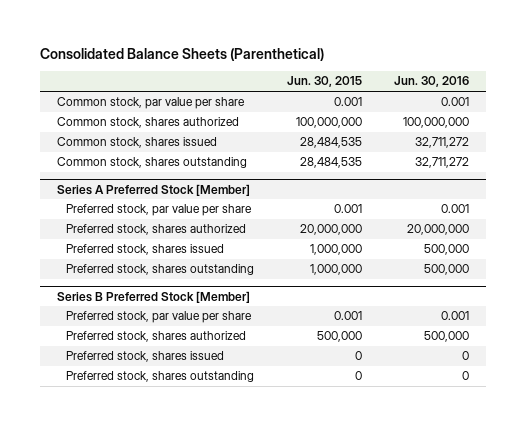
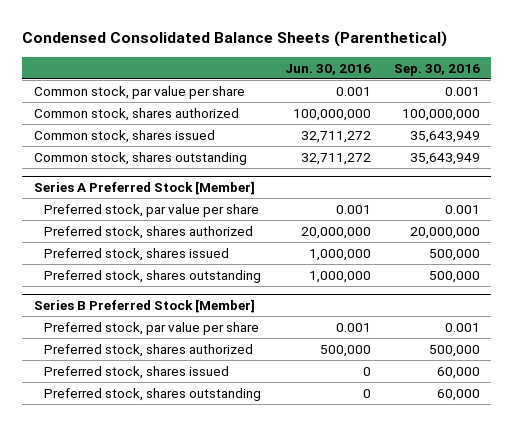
[40,48,325,62] Consolidated Balance Sheets (Parenthetical) -> [22,31,448,48] Condensed Consolidated Balance Sheets (Parenthetical)
[286,76,362,88] Jun. 30, 2015 -> none
none -> [393,63,480,76] Sep. 30, 2016
[424,244,470,256] 500,000 -> [308,248,371,261] 1,000,000
[424,264,470,276] 500,000 -> [308,270,371,283] 1,000,000

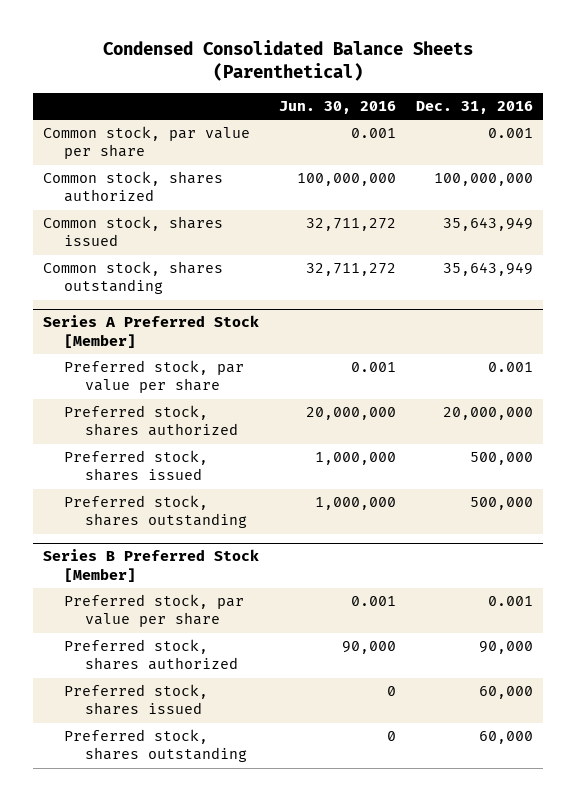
[393,63,480,76] Sep. 30, 2016 -> none
none -> [416,101,534,115] Dec. 31, 2016
[319,344,371,357] 500,000 -> [341,641,396,655] 90,000

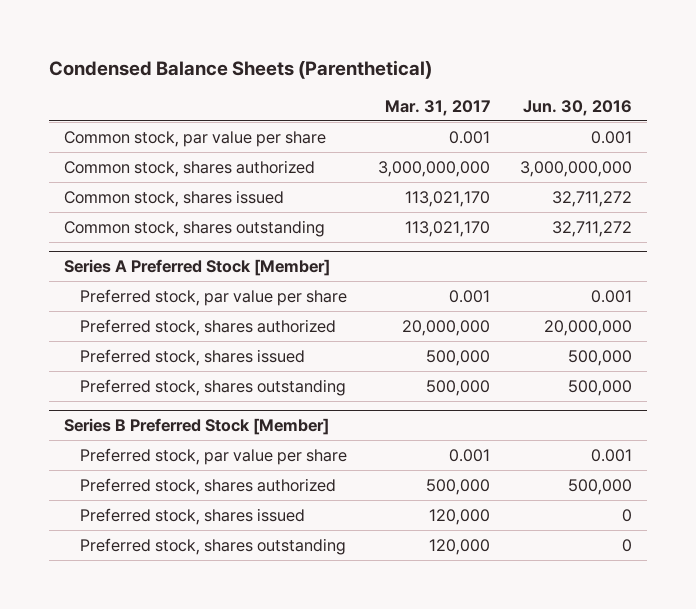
[102,40,473,82] Condensed Consolidated Balance Sheets (Parenthetical) -> [48,59,432,79] Condensed Balance Sheets (Parenthetical)
[416,101,534,115] Dec. 31, 2016 -> none
none -> [384,99,490,116] Mar. 31, 2017
[296,173,396,187] 100,000,000 -> [519,160,632,177] 3,000,000,000
[314,452,396,466] 1,000,000 -> [567,349,632,366] 500,000
[314,497,396,511] 1,000,000 -> [567,379,632,396] 500,000
[341,641,396,655] 90,000 -> [567,478,632,495] 500,000

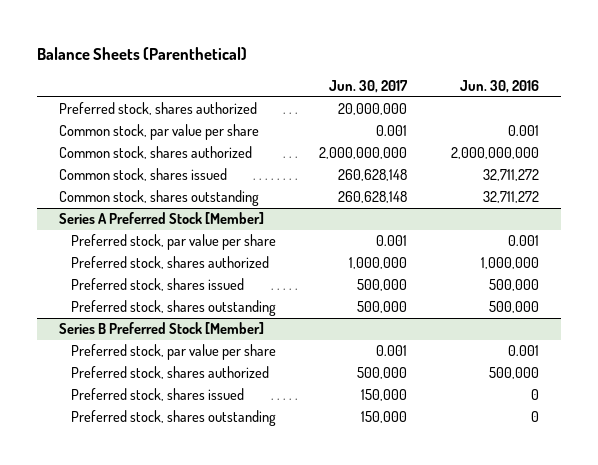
[48,59,432,79] Condensed Balance Sheets (Parenthetical) -> [37,46,248,60] Balance Sheets (Parenthetical)
[384,99,490,116] Mar. 31, 2017 -> none
none -> [329,79,409,93] Jun. 30, 2017
none -> [59,102,258,116] Preferred stock, shares authorized
[519,160,632,177] 3,000,000,000 -> [450,147,539,160] 2,000,000,000
[543,319,632,336] 20,000,000 -> [480,257,539,270] 1,000,000

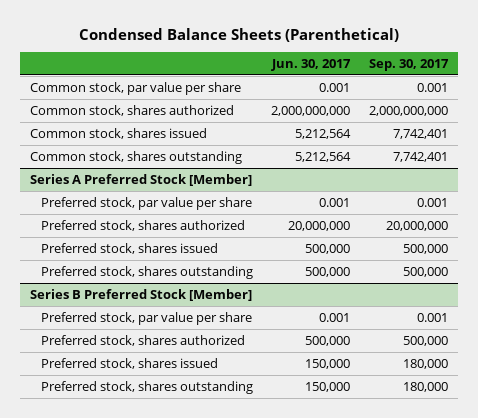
[37,46,248,60] Balance Sheets (Parenthetical) -> [78,27,399,42] Condensed Balance Sheets (Parenthetical)
[459,79,539,93] Jun. 30, 2016 -> none
none -> [369,58,450,71] Sep. 30, 2017
[59,102,258,116] Preferred stock, shares authorized -> none
[338,169,408,182] 260,628,148 -> [295,128,352,139] 5,212,564
[338,191,408,204] 260,628,148 -> [295,151,352,162] 5,212,564
[349,257,408,270] 1,000,000 -> [288,220,351,231] 20,000,000

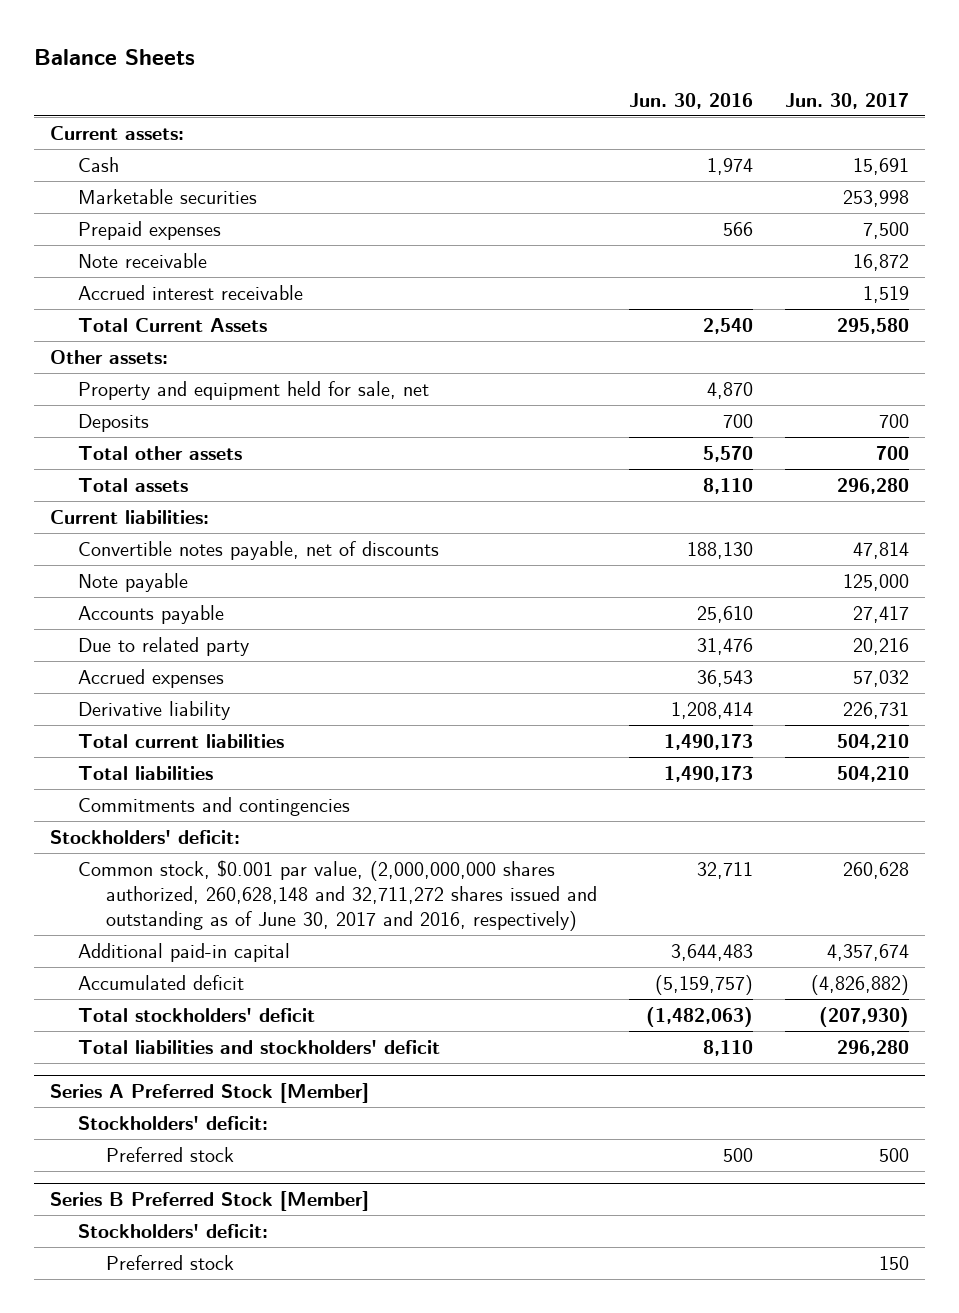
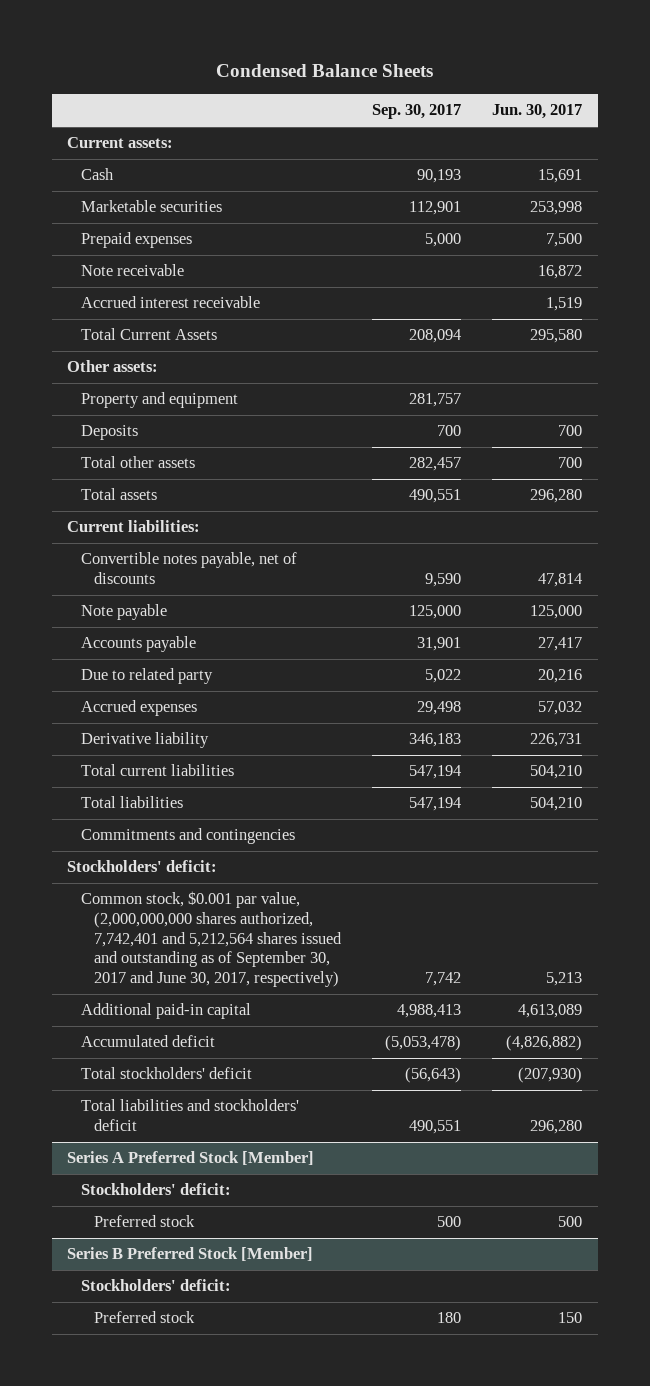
[34,48,196,65] Balance Sheets -> [215,64,433,78] Condensed Balance Sheets
[628,92,753,109] Jun. 30, 2016 -> none
none -> [371,104,461,120] Sep. 30, 2017
[78,380,430,400] Property and equipment held for sale, net -> [80,392,238,409] Property and equipment
[78,859,597,932] Common stock, $0.001 par value, (2,000,000,000 shares authorized, 260,628,148 and 32,711,272 shares issued and outstanding as of June 30, 2017 and 2016, respectively) -> [80,891,342,988] Common stock, $0.001 par value, (2,000,000,000 shares authorized, 7,742,401 and 5,212,564 shares issued and outstanding as of September 30, 2017 and June 30, 2017, respectively)
[842,861,909,879] 260,628 -> [546,972,583,987] 5,213
[826,943,909,961] 4,357,674 -> [518,1004,583,1019] 4,613,089

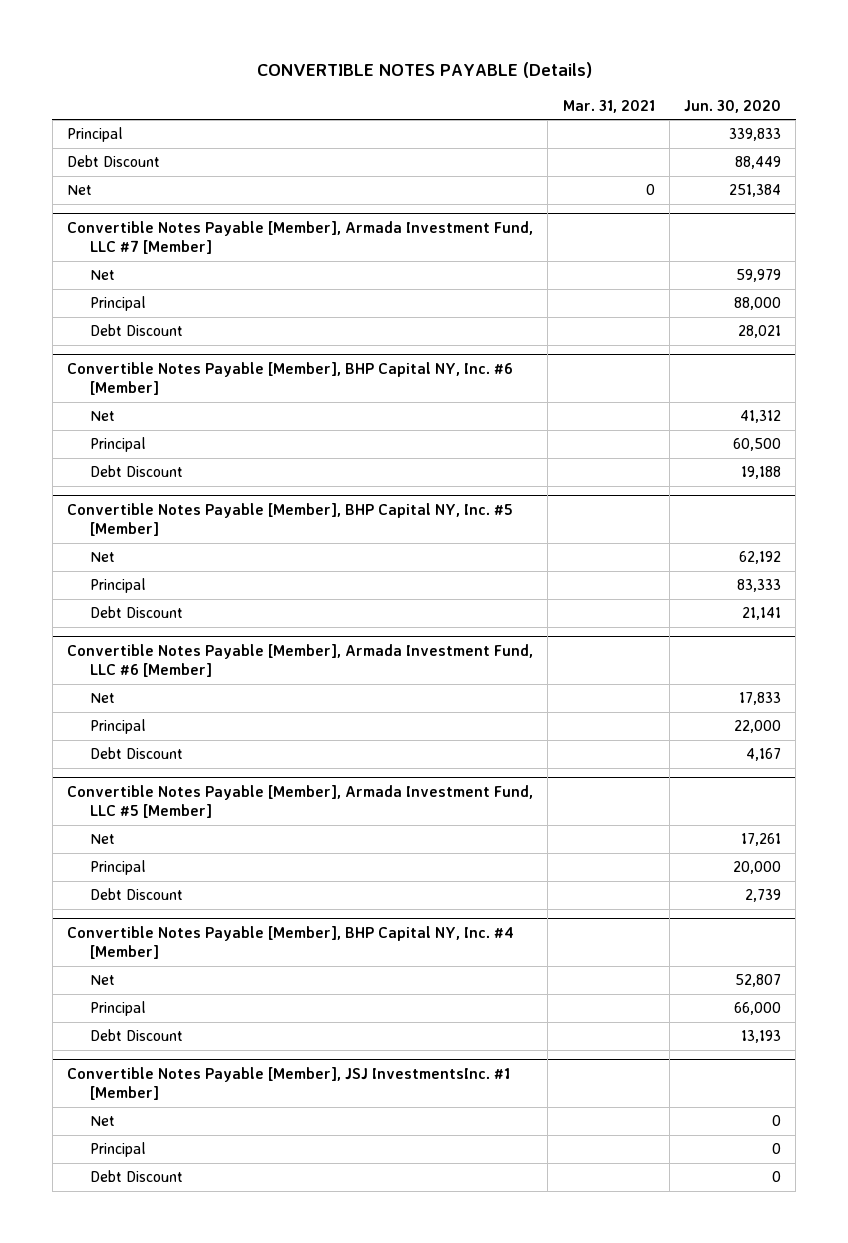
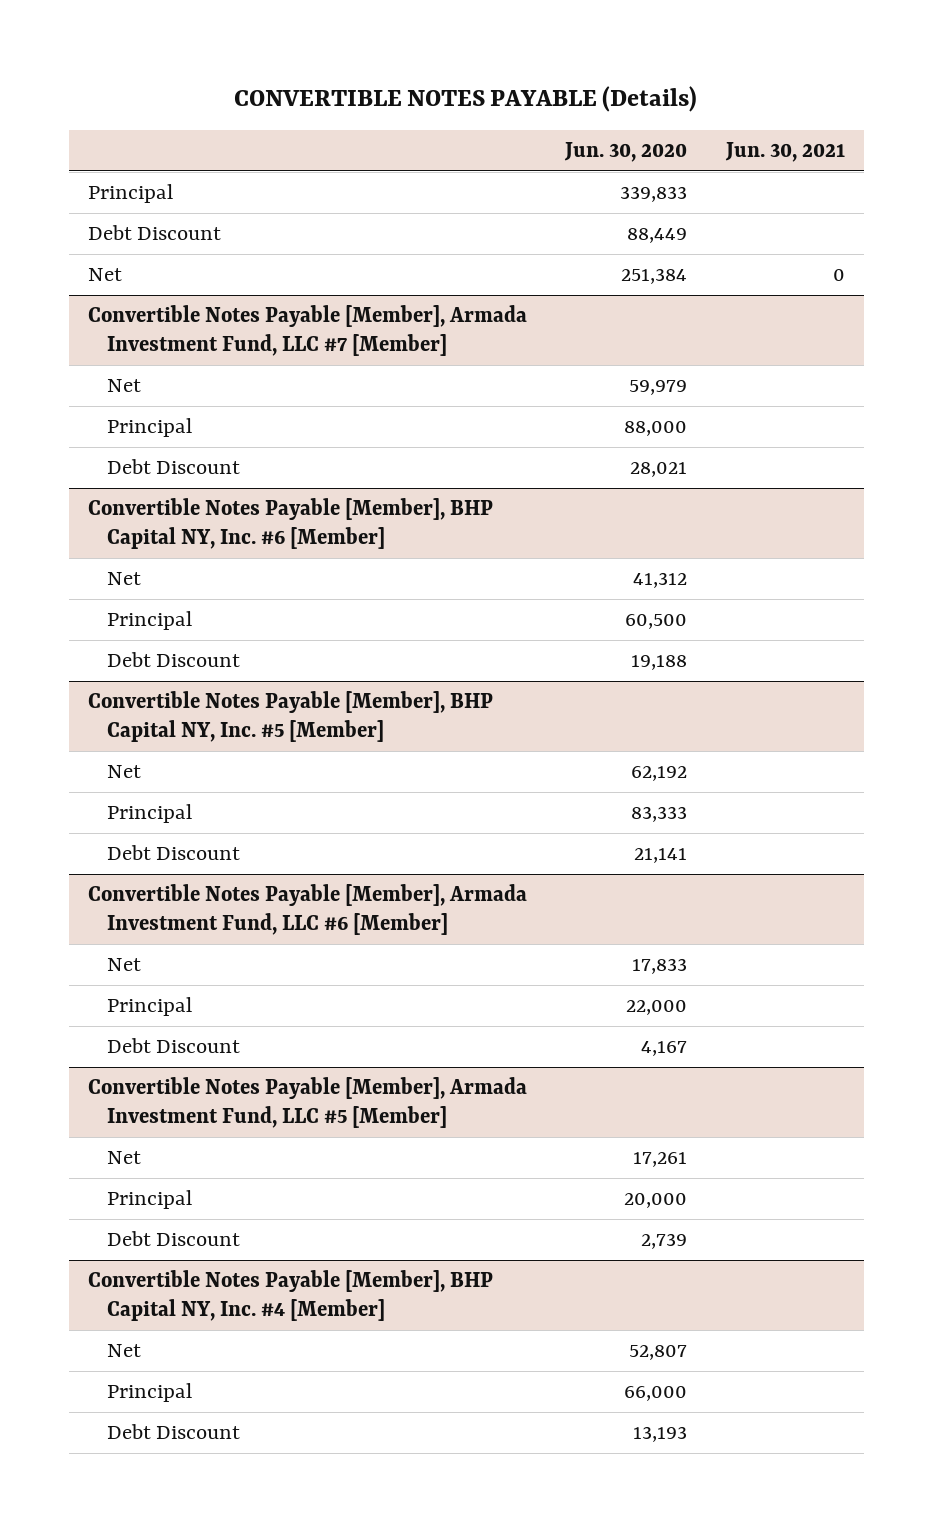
[562,99,655,113] Mar. 31, 2021 -> none
none -> [724,142,845,163] Jun. 30, 2021
[67,1066,511,1100] Convertible Notes Payable [Member], JSJ InvestmentsInc. #1 [Member] -> none
[90,1116,116,1127] Net -> none
[90,1142,147,1158] Principal -> none
[90,1170,184,1183] Debt Discount -> none

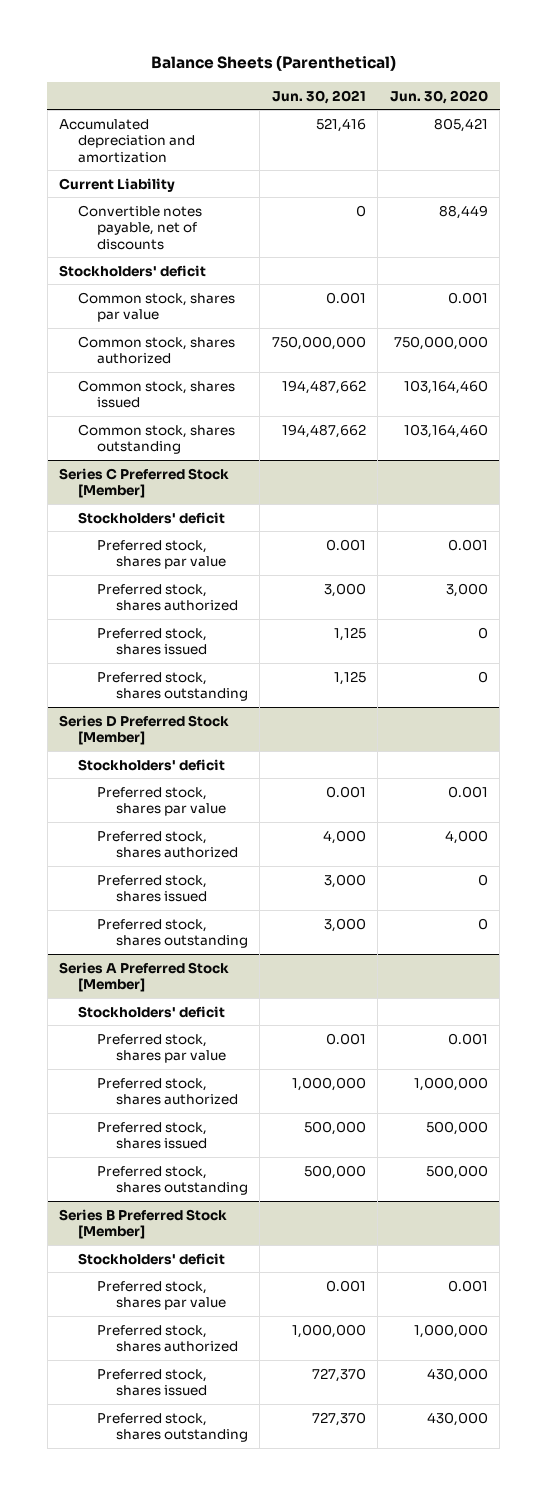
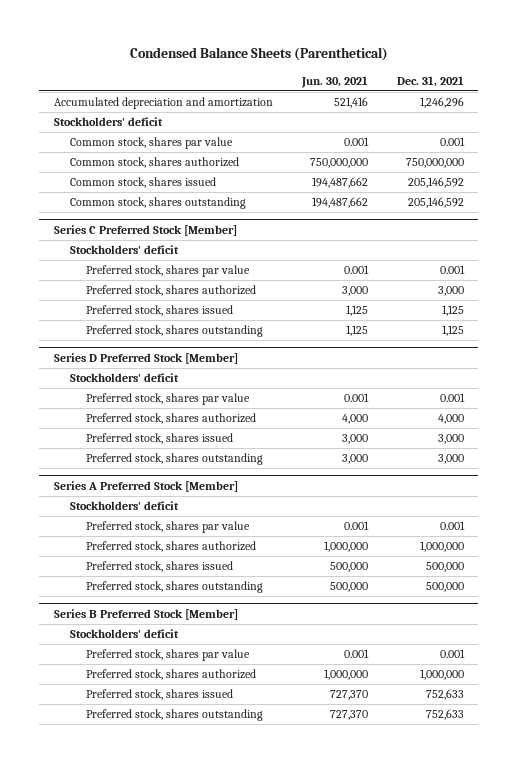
[150,55,396,72] Balance Sheets (Parenthetical) -> [129,47,388,62] Condensed Balance Sheets (Parenthetical)
[389,89,488,104] Jun. 30, 2020 -> none
none -> [396,75,464,87] Dec. 31, 2021
[59,177,176,192] Current Liability -> none
[78,204,203,250] Convertible notes payable, net of discounts -> none

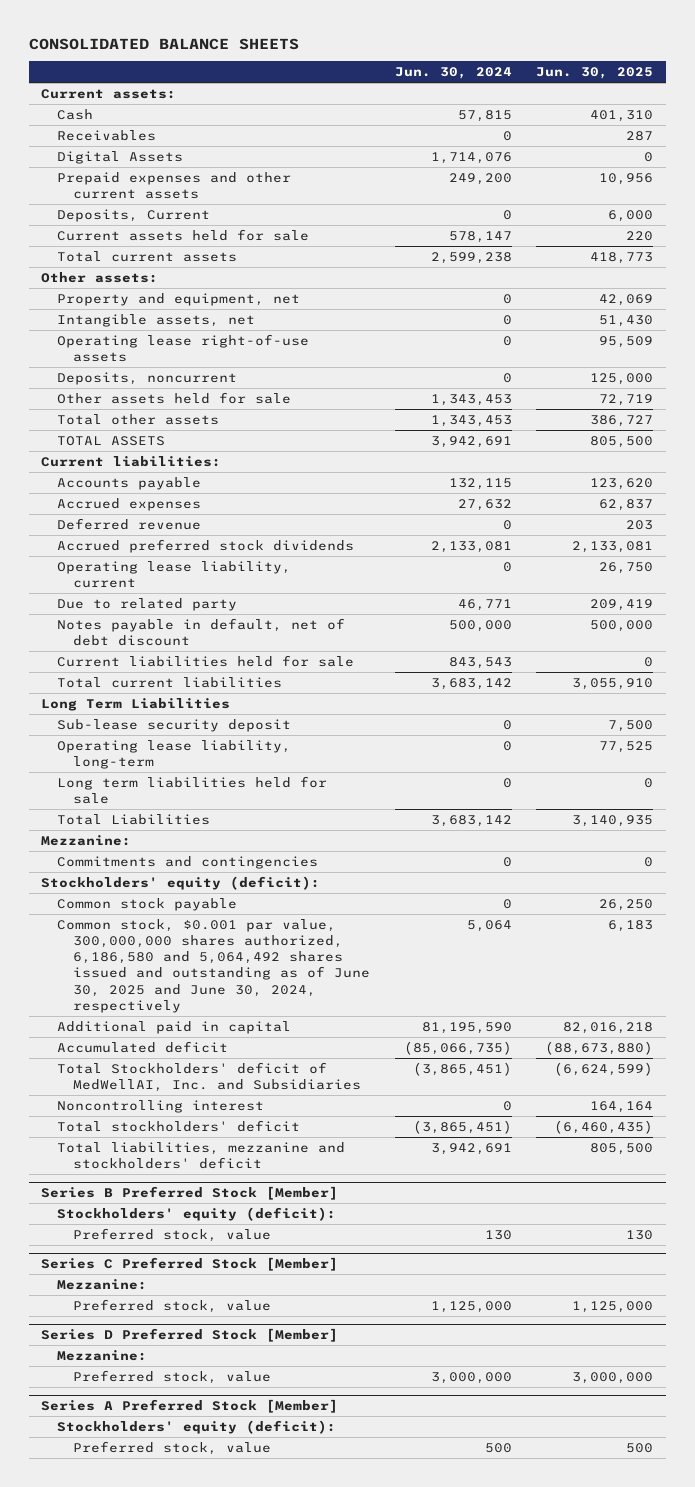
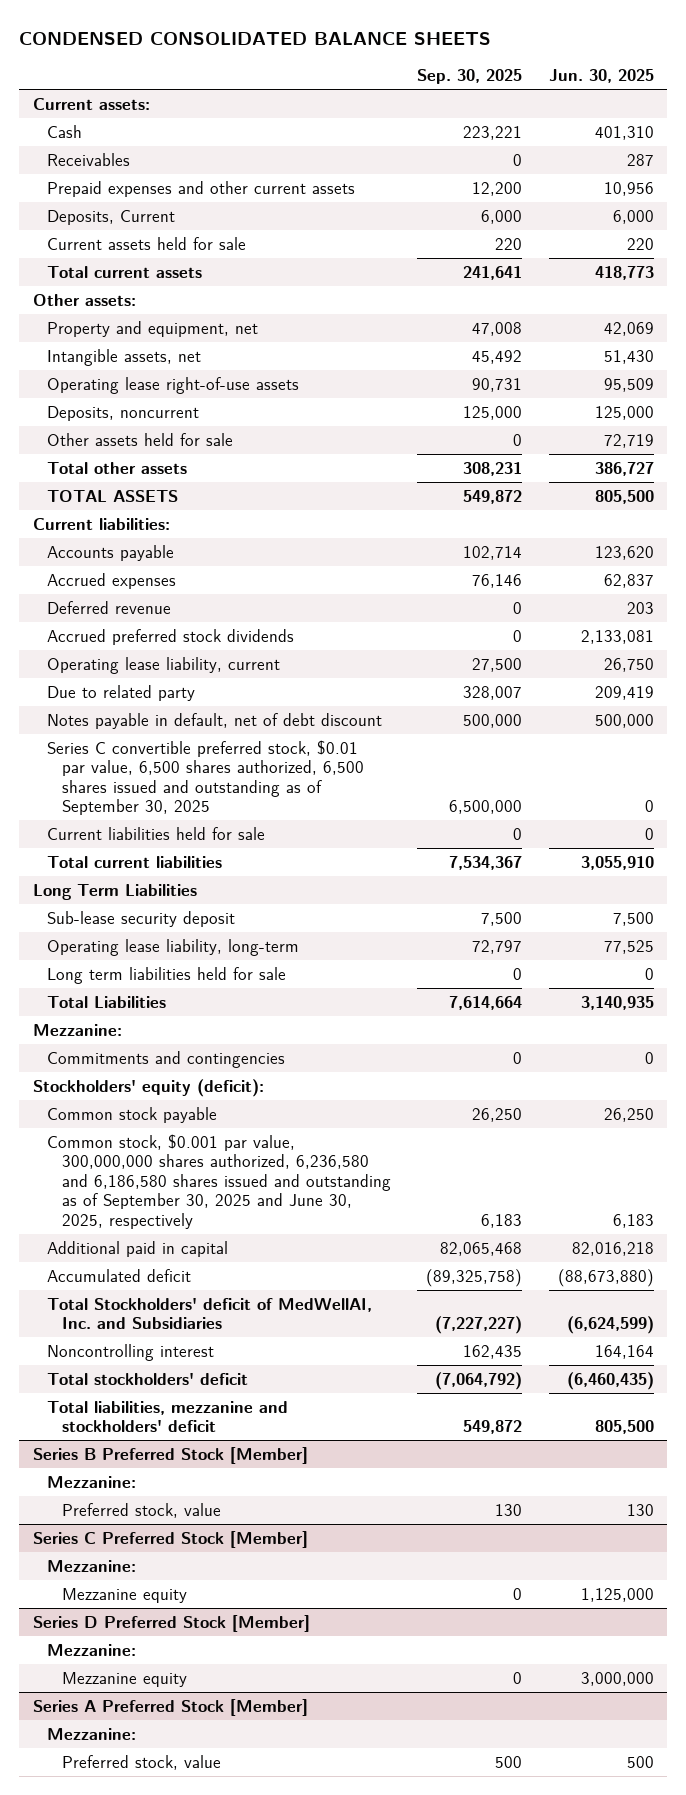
[28,37,299,50] CONSOLIDATED BALANCE SHEETS -> [19,32,492,46] CONDENSED CONSOLIDATED BALANCE SHEETS
[394,67,512,80] Jun. 30, 2024 -> none
none -> [417,69,523,85] Sep. 30, 2025
[57,150,184,164] Digital Assets -> none
none -> [47,739,365,816] Series C convertible preferred stock, $0.01 par value, 6,500 shares authorized, 6,500 shares issued and outstanding as of September 30, 2025
[57,918,371,1013] Common stock, $0.001 par value, 300,000,000 shares authorized, 6,186,580 and 5,064,492 shares issued and outstanding as of June 30, 2025 and June 30, 2024, respectively -> [47,1133,392,1229] Common stock, $0.001 par value, 300,000,000 shares authorized, 6,236,580 and 6,186,580 shares issued and outstanding as of September 30, 2025 and June 30, 2025, respectively
[57,1206,337,1221] Stockholders' equity (deficit): -> none
none -> [47,1475,137,1488] Mezzanine:
[73,1298,272,1313] Preferred stock, value -> [62,1587,188,1603] Mezzanine equity
[73,1369,272,1384] Preferred stock, value -> none
none -> [62,1671,188,1687] Mezzanine equity
[57,1419,337,1434] Stockholders' equity (deficit): -> none
none -> [47,1727,137,1740] Mezzanine:

